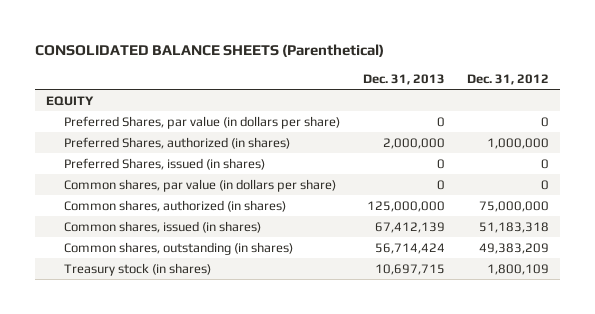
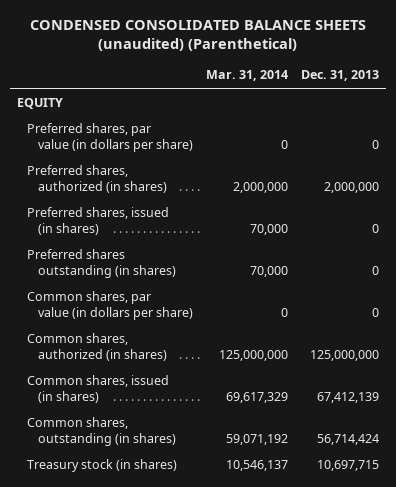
[34,43,384,57] CONSOLIDATED BALANCE SHEETS (Parenthetical) -> [30,19,367,52] CONDENSED CONSOLIDATED BALANCE SHEETS (unaudited) (Parenthetical)
[466,73,549,85] Dec. 31, 2012 -> none
none -> [206,70,289,82] Mar. 31, 2014
[64,115,341,129] Preferred Shares, par value (in dollars per share) -> [27,122,193,152] Preferred shares, par value (in dollars per share)
[64,136,291,149] Preferred Shares, authorized (in shares) -> [27,164,167,193] Preferred shares, authorized (in shares)
[64,157,266,170] Preferred Shares, issued (in shares) -> [27,206,170,235] Preferred shares, issued (in shares)
none -> [27,248,176,278] Preferred shares outstanding (in shares)

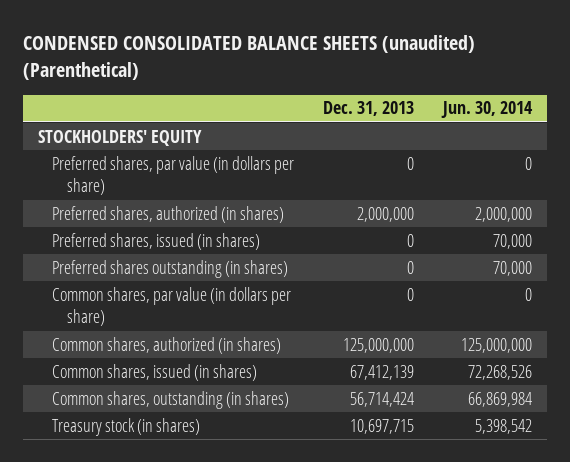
[206,70,289,82] Mar. 31, 2014 -> none
none -> [441,101,534,119] Jun. 30, 2014
[16,97,63,109] EQUITY -> [37,129,202,146] STOCKHOLDERS' EQUITY

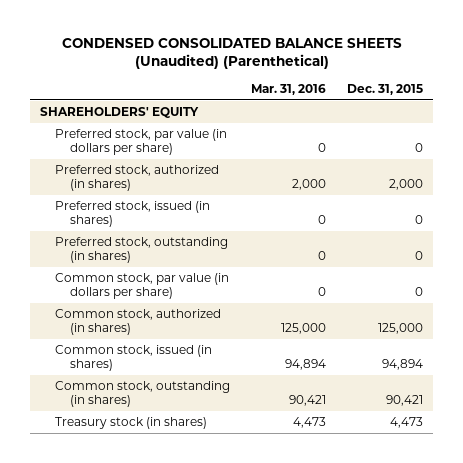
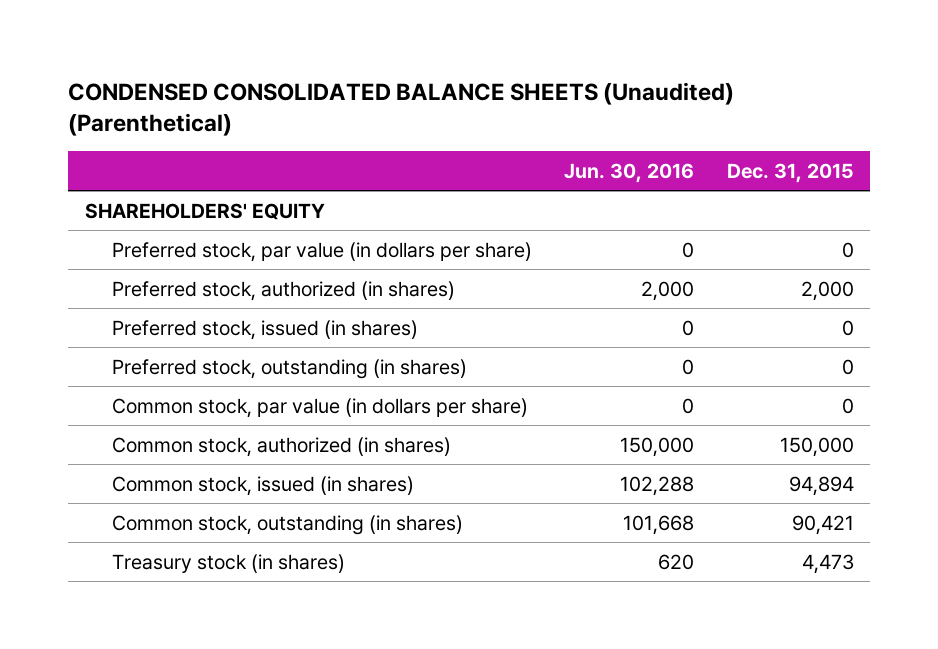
[251,84,327,96] Mar. 31, 2016 -> none
none -> [564,162,695,183] Jun. 30, 2016
[377,323,423,335] 125,000 -> [779,436,854,457] 150,000

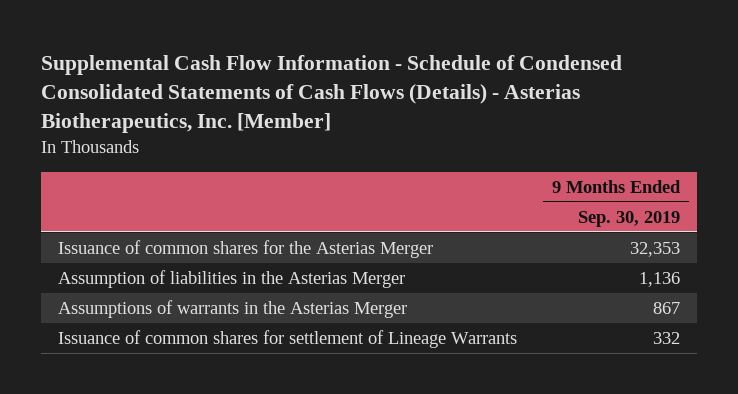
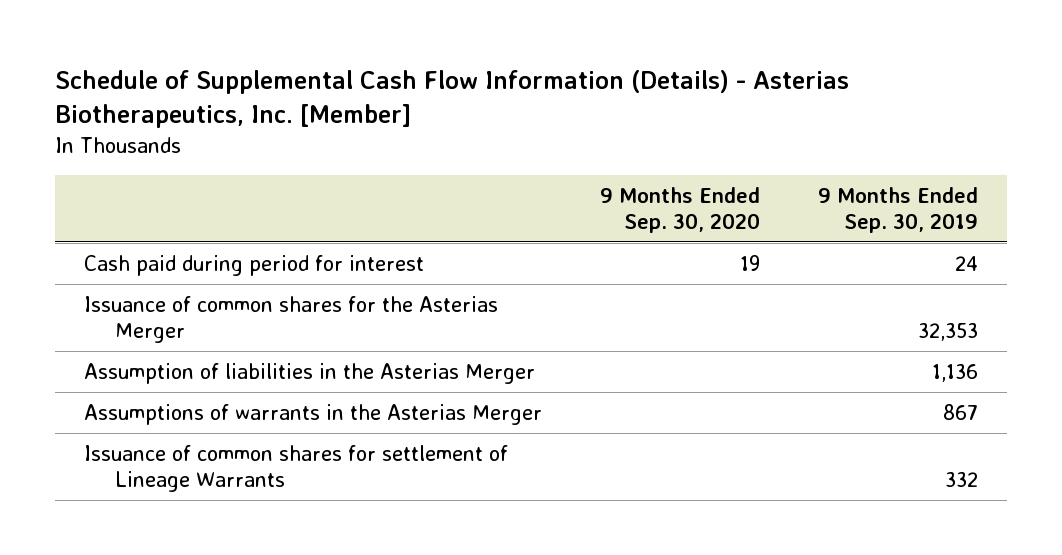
[41,55,623,134] Supplemental Cash Flow Information - Schedule of Condensed Consolidated Statements of Cash Flows (Details) - Asterias Biotherapeutics, Inc. [Member] -> [55,70,850,129] Schedule of Supplemental Cash Flow Information (Details) - Asterias Biotherapeutics, Inc. [Member]
none -> [599,186,760,233] 9 Months Ended Sep. 30, 2020
none -> [83,254,424,276] Cash paid during period for interest

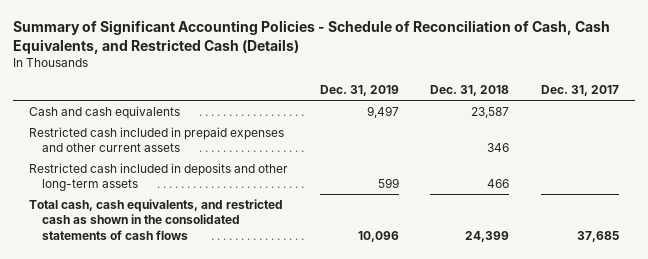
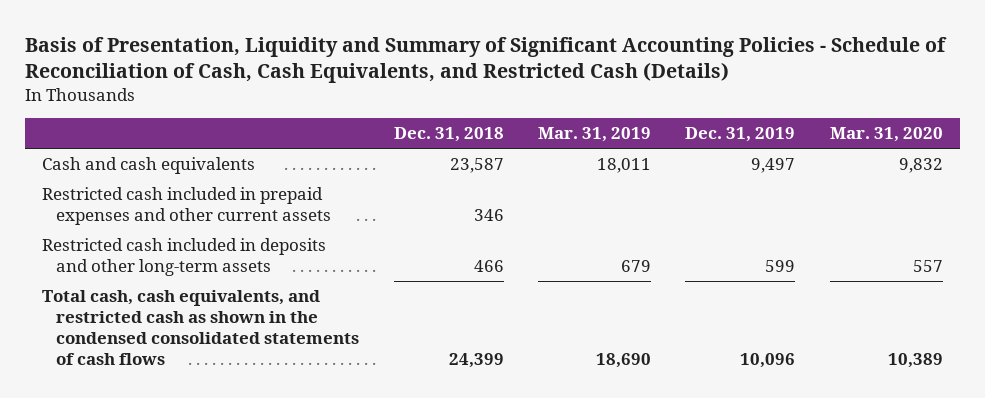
[13,20,611,54] Summary of Significant Accounting Policies - Schedule of Reconciliation of Cash, Cash Equivalents, and Restricted Cash (Details) -> [25,36,948,83] Basis of Presentation, Liquidity and Summary of Significant Accounting Policies - Schedule of Reconciliation of Cash, Cash Equivalents, and Restricted Cash (Details)
[541,85,620,97] Dec. 31, 2017 -> none
none -> [538,127,652,143] Mar. 31, 2019
none -> [829,127,943,143] Mar. 31, 2020
[29,198,284,240] Total cash, cash equivalents, and restricted cash as shown in the consolidated statements of cash flows -> [42,290,360,365] Total cash, cash equivalents, and restricted cash as shown in the condensed consolidated statements of cash flows

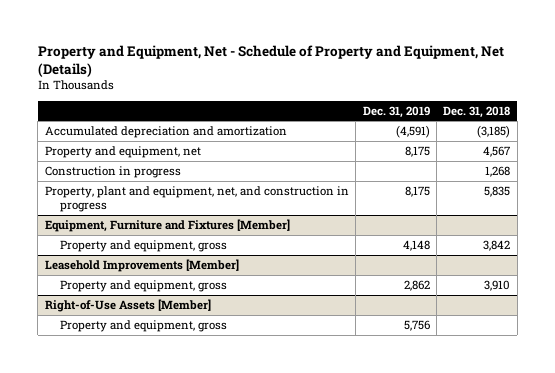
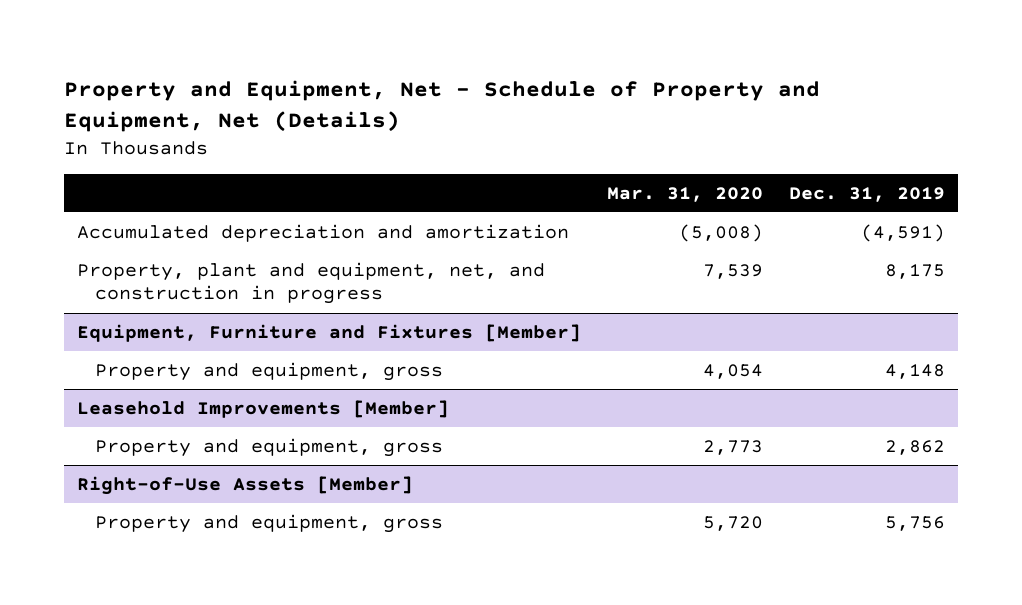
[443,105,511,118] Dec. 31, 2018 -> none
none -> [607,186,764,202] Mar. 31, 2020
[44,145,201,158] Property and equipment, net -> none
[44,165,181,178] Construction in progress -> none

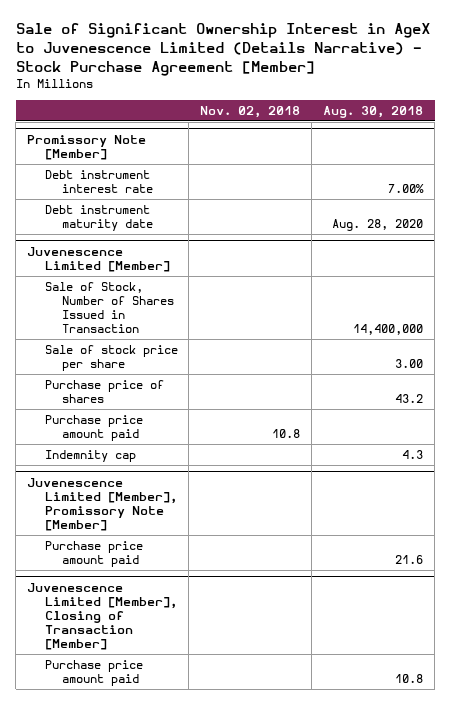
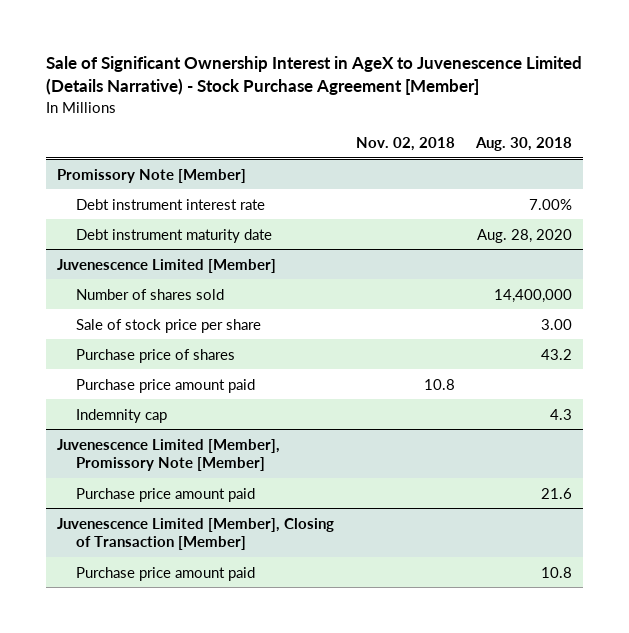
[44,282,175,333] Sale of Stock, Number of Shares Issued in Transaction -> [75,288,224,300] Number of shares sold

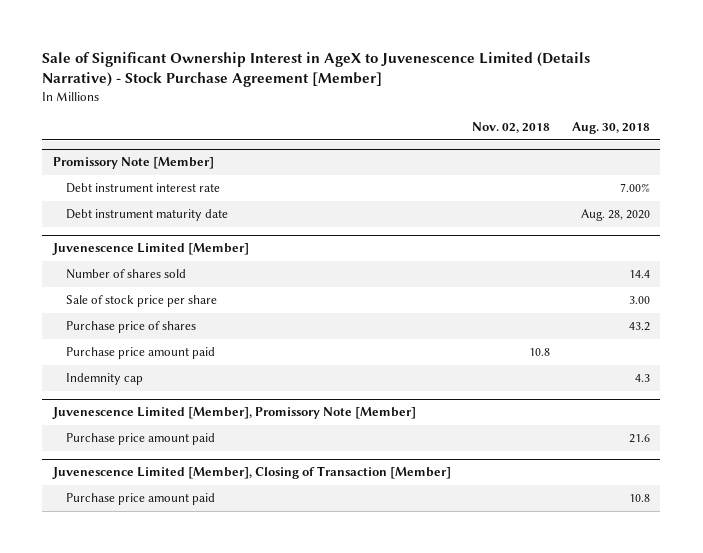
[494,288,573,303] 14,400,000 -> [628,270,650,279] 14.4

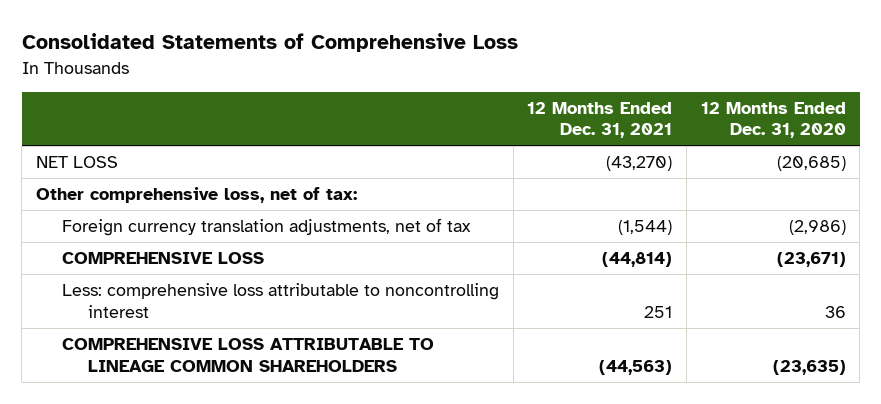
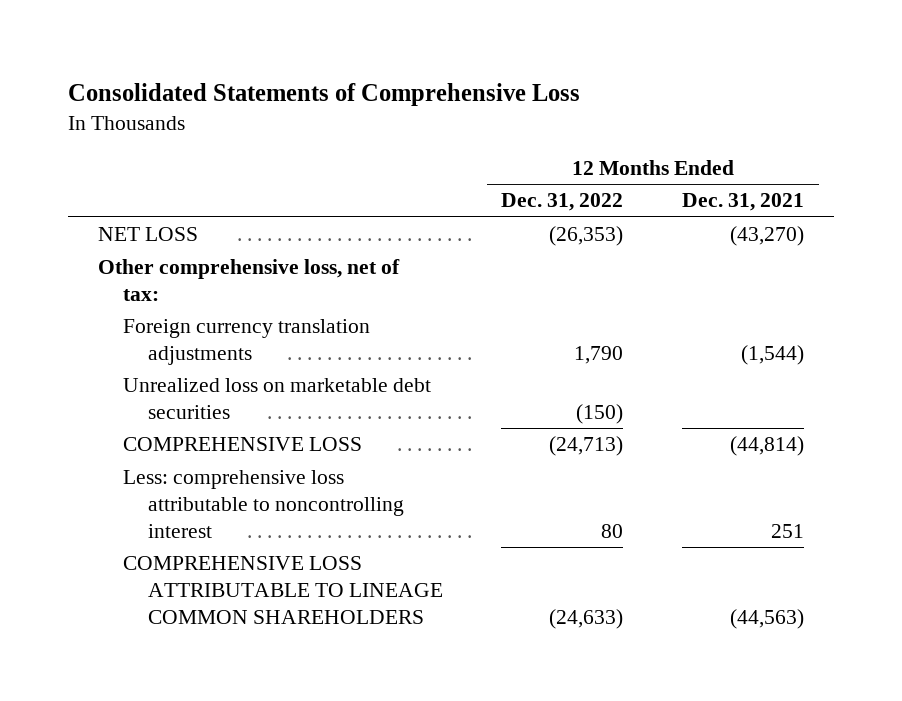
[700,101,846,139] 12 Months Ended Dec. 31, 2020 -> none
none -> [501,193,624,212] Dec. 31, 2022
[61,218,471,237] Foreign currency translation adjustments, net of tax -> [122,319,370,366] Foreign currency translation adjustments
none -> [122,378,431,420] Unrealized loss on marketable debt securities

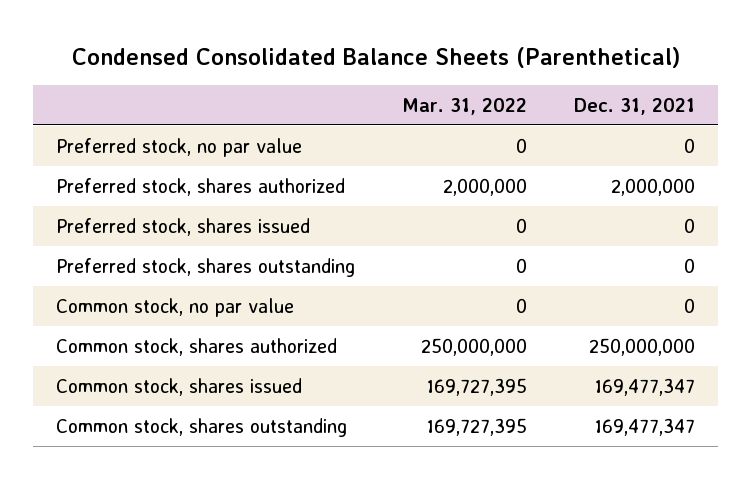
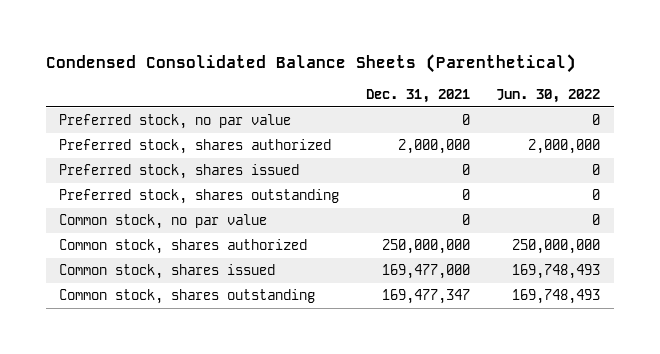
[402,97,528,115] Mar. 31, 2022 -> none
none -> [496,89,601,104] Jun. 30, 2022
[593,377,695,396] 169,477,347 -> [381,264,470,280] 169,477,000

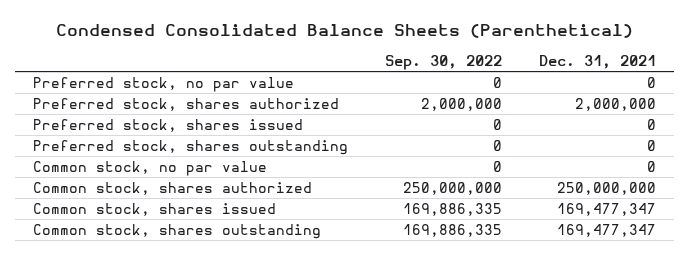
[496,89,601,104] Jun. 30, 2022 -> none
none -> [385,54,503,70] Sep. 30, 2022
[381,264,470,280] 169,477,000 -> [557,202,657,216] 169,477,347

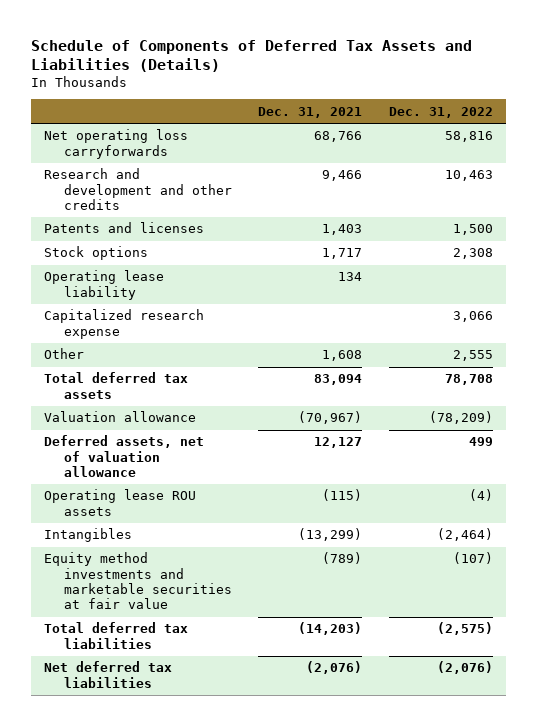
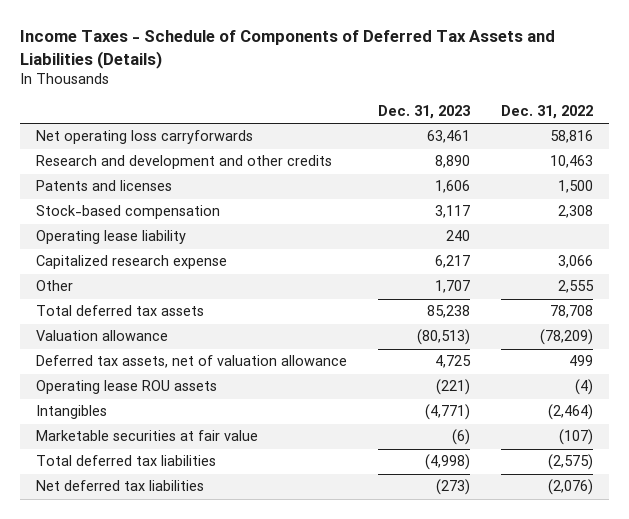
[31,39,473,72] Schedule of Components of Deferred Tax Assets and Liabilities (Details) -> [20,30,556,69] Income Taxes - Schedule of Components of Deferred Tax Assets and Liabilities (Details)
[258,106,363,118] Dec. 31, 2021 -> none
none -> [378,105,471,120] Dec. 31, 2023
[44,246,149,261] Stock options -> [35,205,220,220] Stock-based compensation
[44,435,205,478] Deferred assets, net of valuation allowance -> [35,355,347,369] Deferred tax assets, net of valuation allowance
[44,552,232,610] Equity method investments and marketable securities at fair value -> [35,430,258,442] Marketable securities at fair value

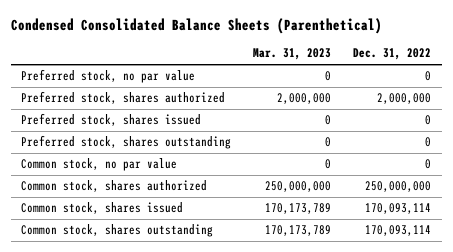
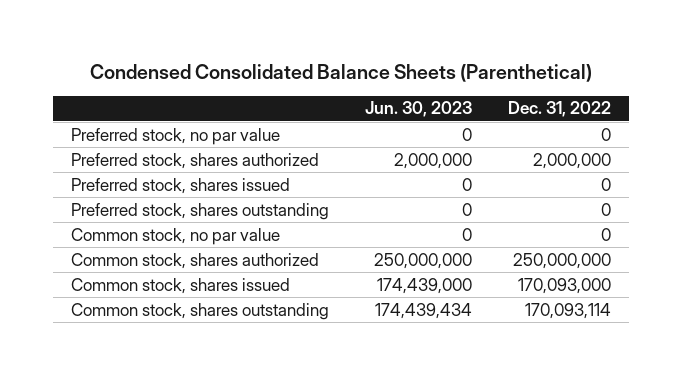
[253,48,332,61] Mar. 31, 2023 -> none
none -> [364,101,472,118] Jun. 30, 2023
[365,203,432,215] 170,093,114 -> [517,277,611,294] 170,093,000

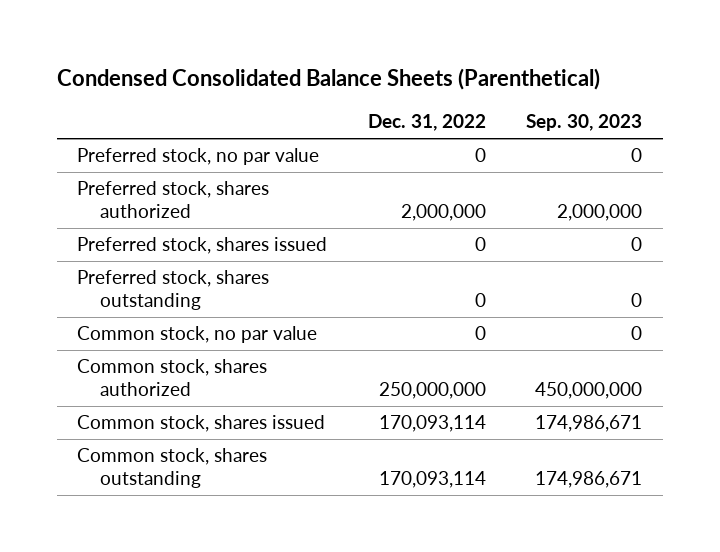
[364,101,472,118] Jun. 30, 2023 -> none
none -> [526,114,643,132] Sep. 30, 2023
[517,277,611,294] 170,093,000 -> [378,415,486,433] 170,093,114

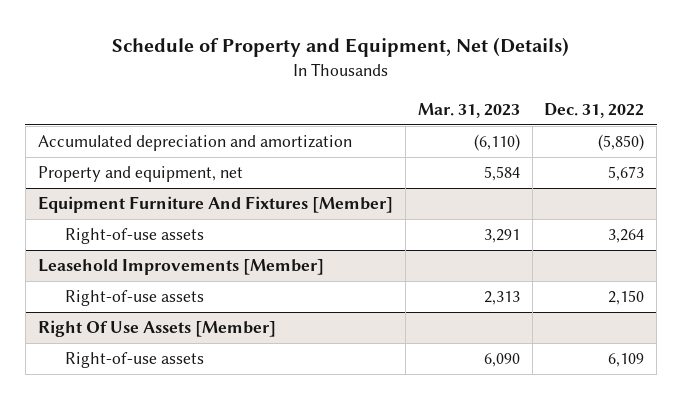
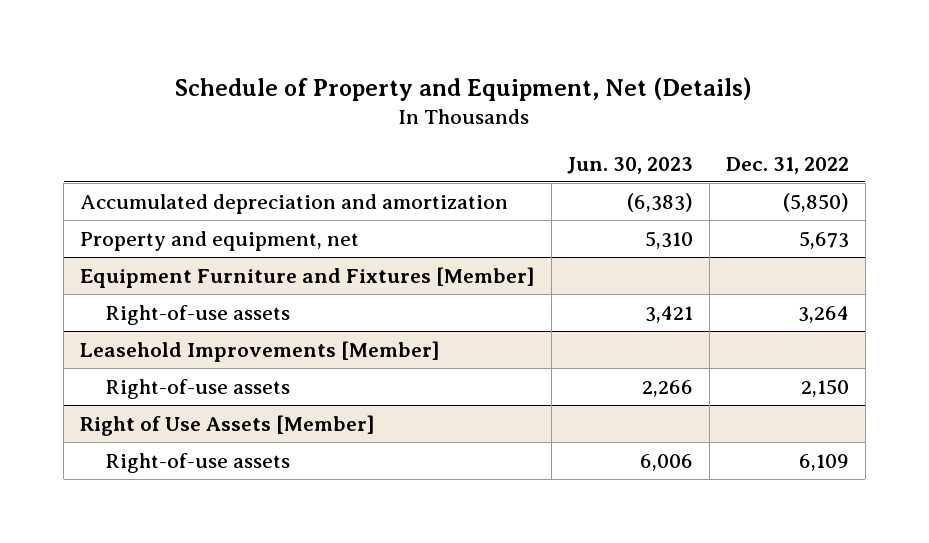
[417,102,520,118] Mar. 31, 2023 -> none
none -> [567,156,694,174] Jun. 30, 2023
[37,196,393,214] Equipment Furniture And Fixtures [Member] -> [79,266,535,288] Equipment Furniture and Fixtures [Member]
[37,320,276,338] Right Of Use Assets [Member] -> [79,414,375,436] Right of Use Assets [Member]

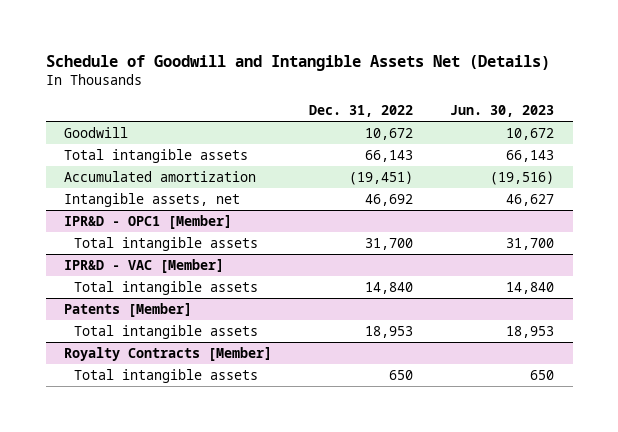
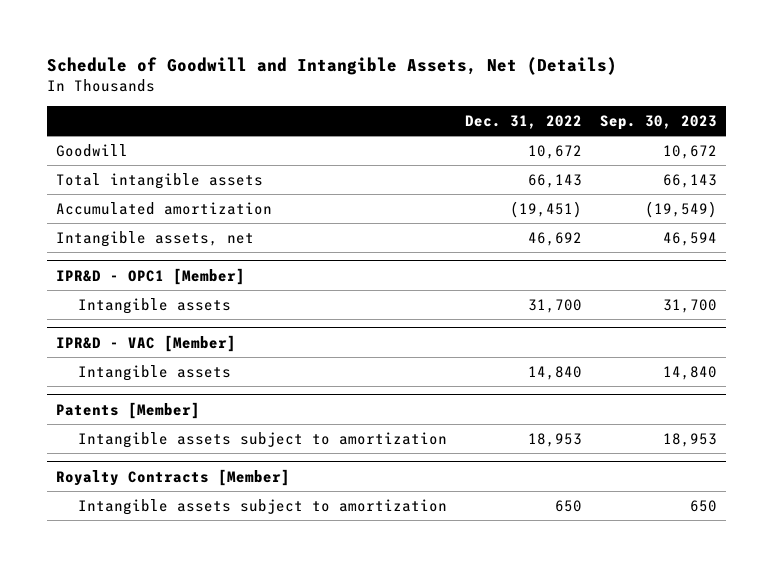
[45,54,550,71] Schedule of Goodwill and Intangible Assets Net (Details) -> [47,56,618,75] Schedule of Goodwill and Intangible Assets, Net (Details)
[450,105,555,118] Jun. 30, 2023 -> none
none -> [600,114,718,130] Sep. 30, 2023
[74,236,259,251] Total intangible assets -> [77,297,231,314] Intangible assets
[74,280,259,295] Total intangible assets -> [77,364,231,381] Intangible assets
[74,324,259,339] Total intangible assets -> [77,431,447,448] Intangible assets subject to amortization
[74,368,259,383] Total intangible assets -> none
none -> [77,498,447,515] Intangible assets subject to amortization

